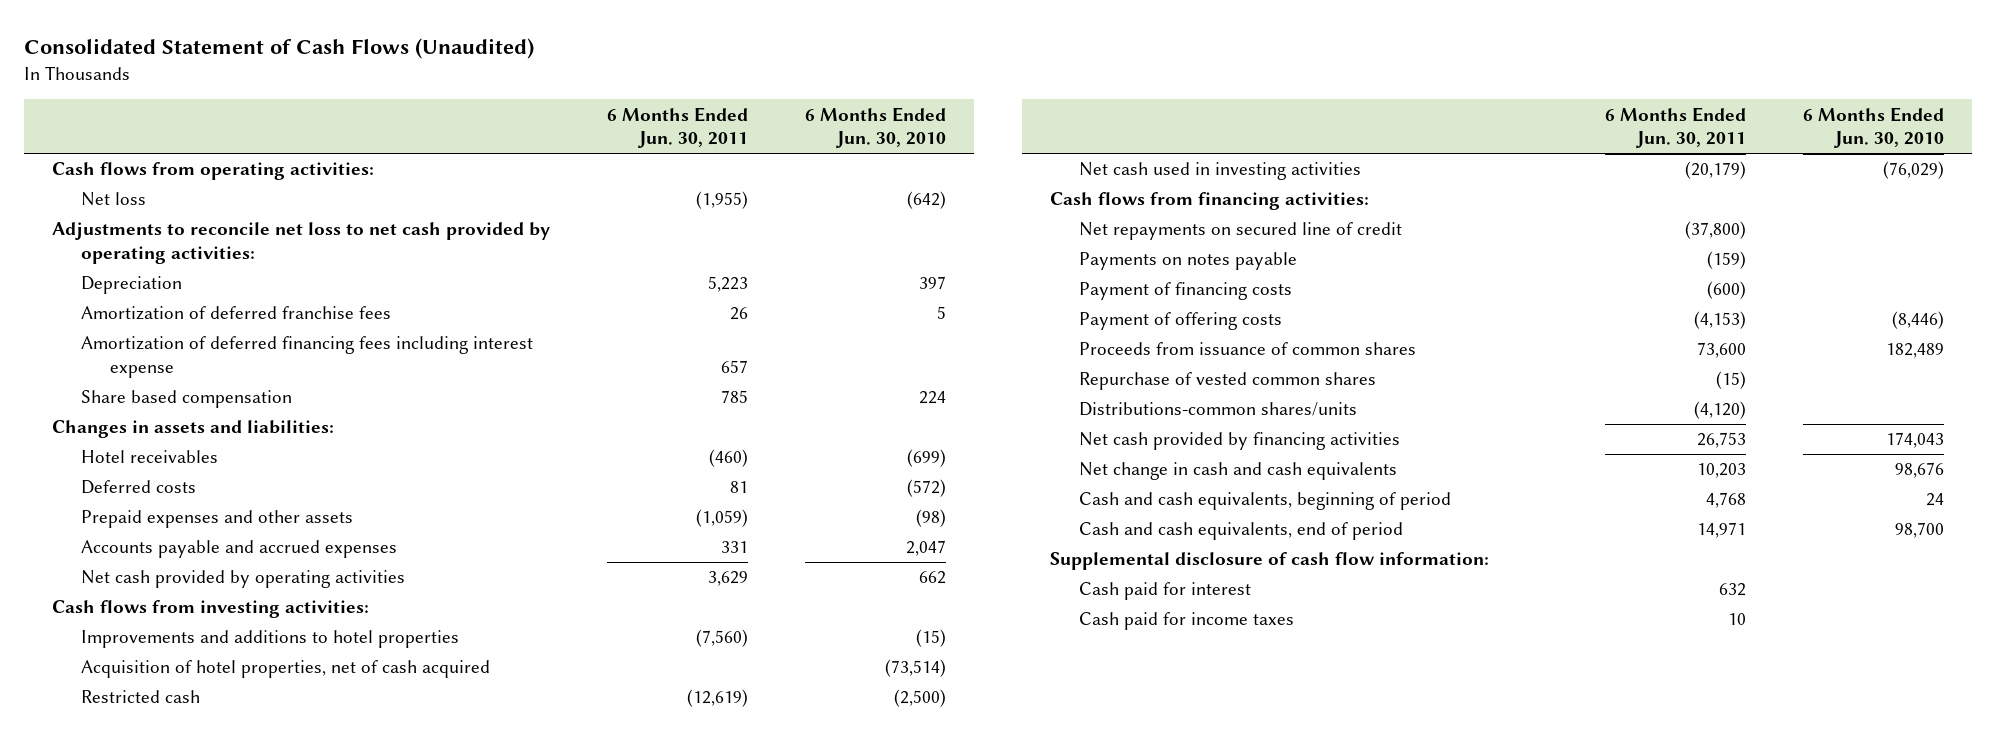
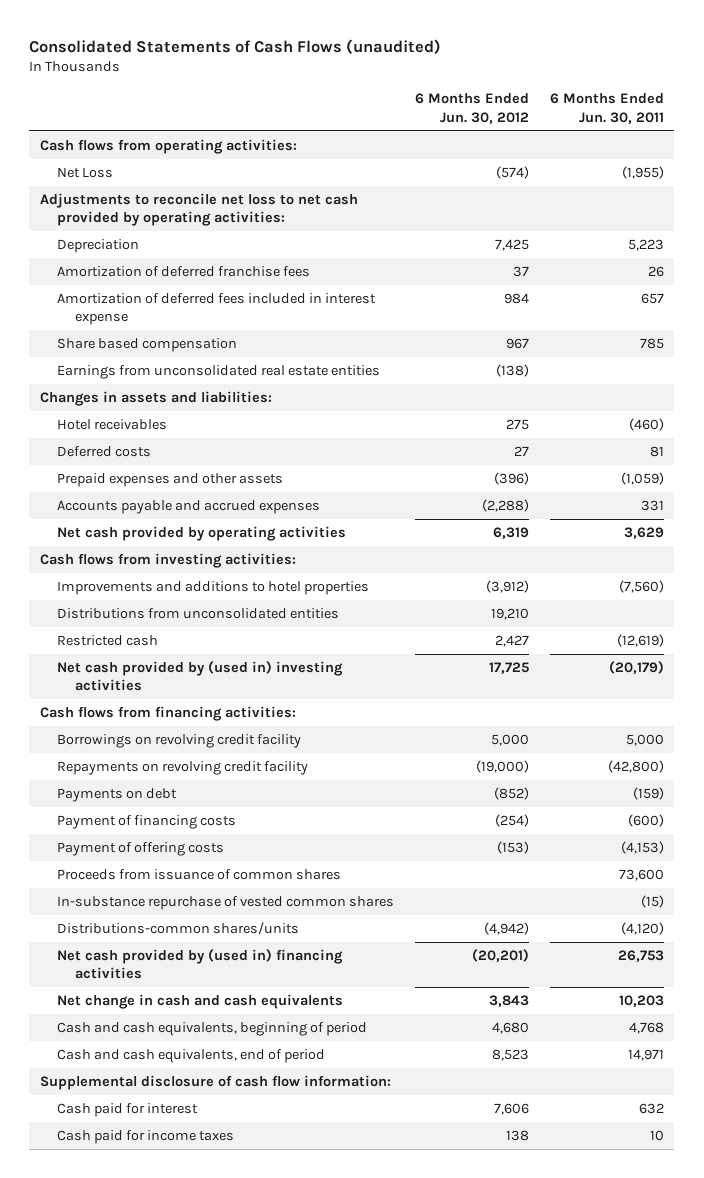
[24,37,535,59] Consolidated Statement of Cash Flows (Unaudited) -> [29,38,442,54] Consolidated Statements of Cash Flows (unaudited)
[804,106,946,149] 6 Months Ended Jun. 30, 2010 -> none
none -> [415,93,530,124] 6 Months Ended Jun. 30, 2012
[81,192,147,207] Net loss -> [57,167,114,179] Net Loss
[81,336,534,379] Amortization of deferred financing fees including interest expense -> [57,293,377,326] Amortization of deferred fees included in interest expense
none -> [57,365,381,380] Earnings from unconsolidated real estate entities
[81,660,491,679] Acquisition of hotel properties, net of cash acquired -> none
none -> [57,608,340,620] Distributions from unconsolidated entities
[1079,162,1362,181] Net cash used in investing activities -> [57,661,344,692] Net cash provided by (used in) investing activities
[1079,222,1403,241] Net repayments on secured line of credit -> none
none -> [57,734,302,749] Borrowings on revolving credit facility
none -> [57,761,309,776] Repayments on revolving credit facility
[1079,252,1298,271] Payments on notes payable -> [57,788,178,803] Payments on debt
[1079,372,1377,391] Repurchase of vested common shares -> [57,896,395,911] In-substance repurchase of vested common shares
[1079,432,1401,451] Net cash provided by financing activities -> [57,949,344,980] Net cash provided by (used in) financing activities

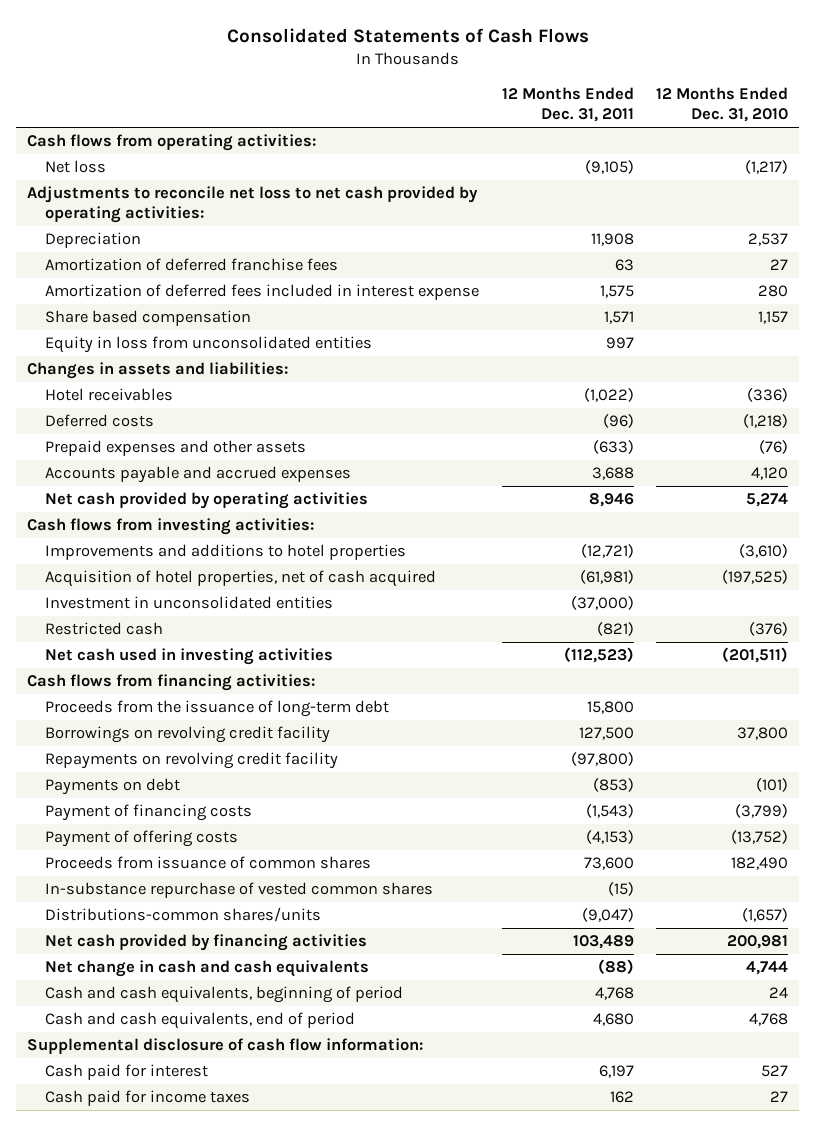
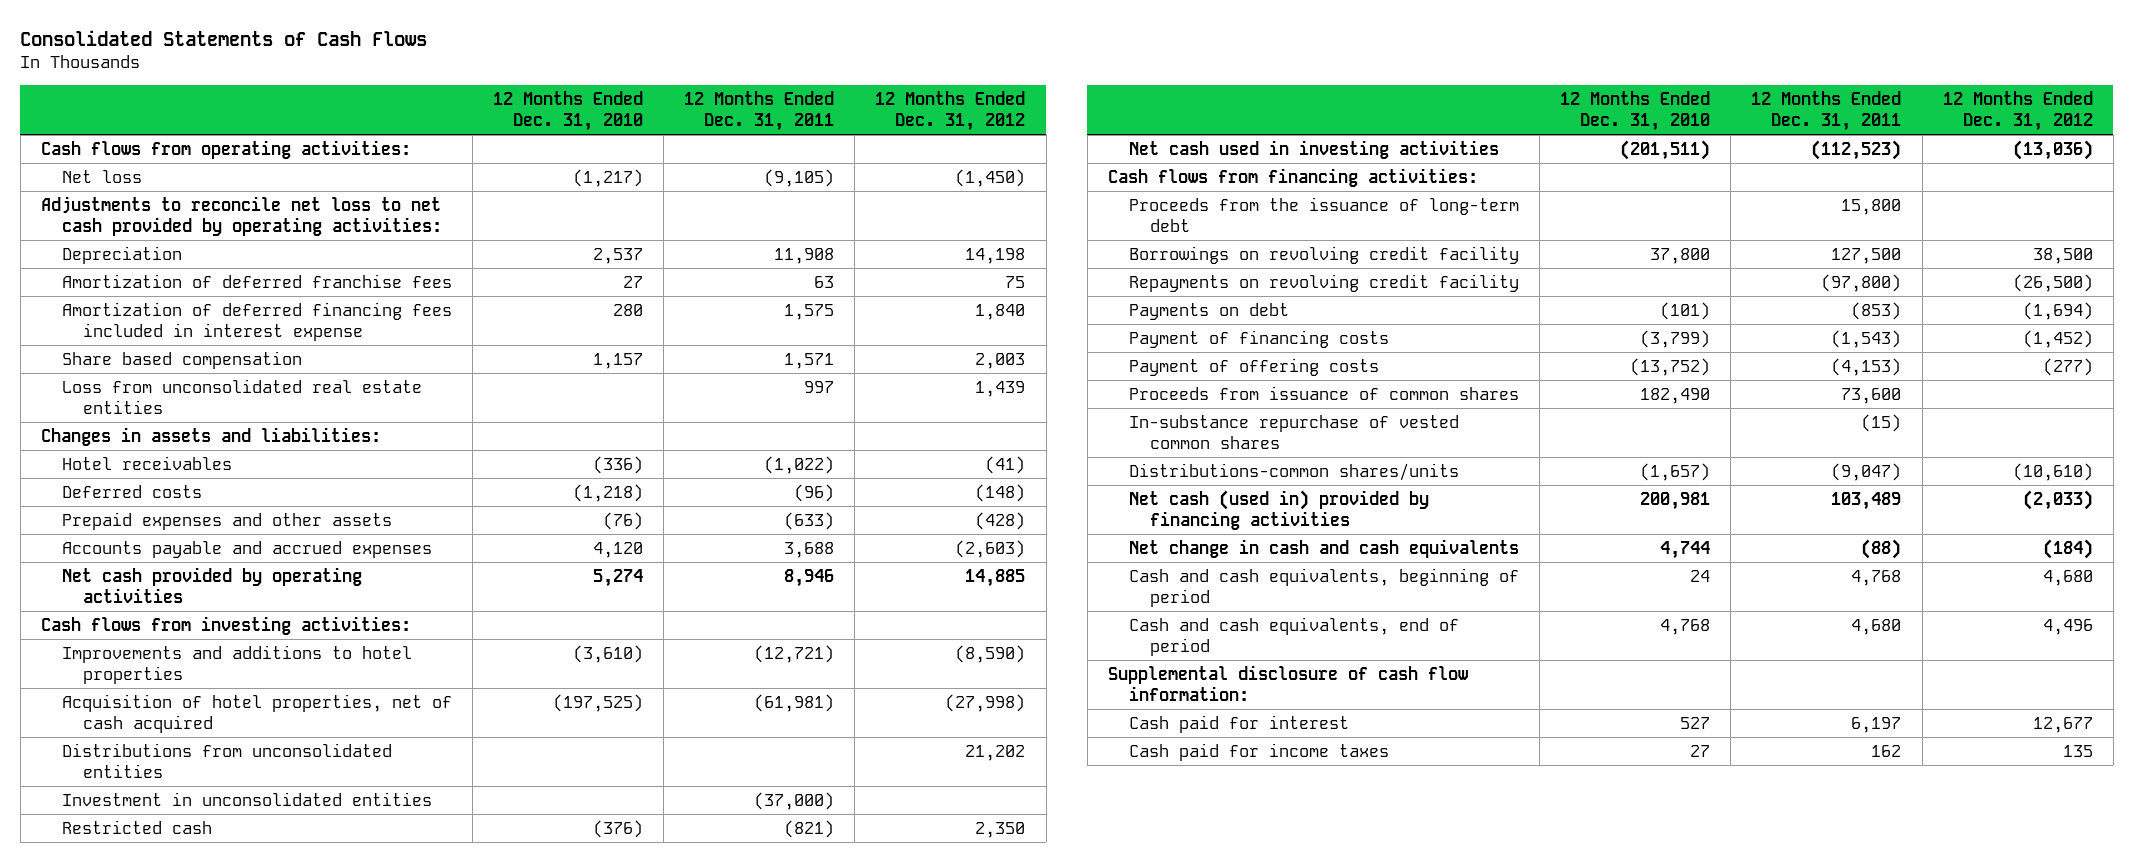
none -> [875,90,1026,132] 12 Months Ended Dec. 31, 2012
[44,284,479,301] Amortization of deferred fees included in interest expense -> [61,301,452,342] Amortization of deferred financing fees included in interest expense
[44,336,372,354] Equity in loss from unconsolidated entities -> [61,378,422,415] Loss from unconsolidated real estate entities
none -> [61,742,392,779] Distributions from unconsolidated entities
[44,934,367,952] Net cash provided by financing activities -> [1128,489,1429,531] Net cash (used in) provided by financing activities

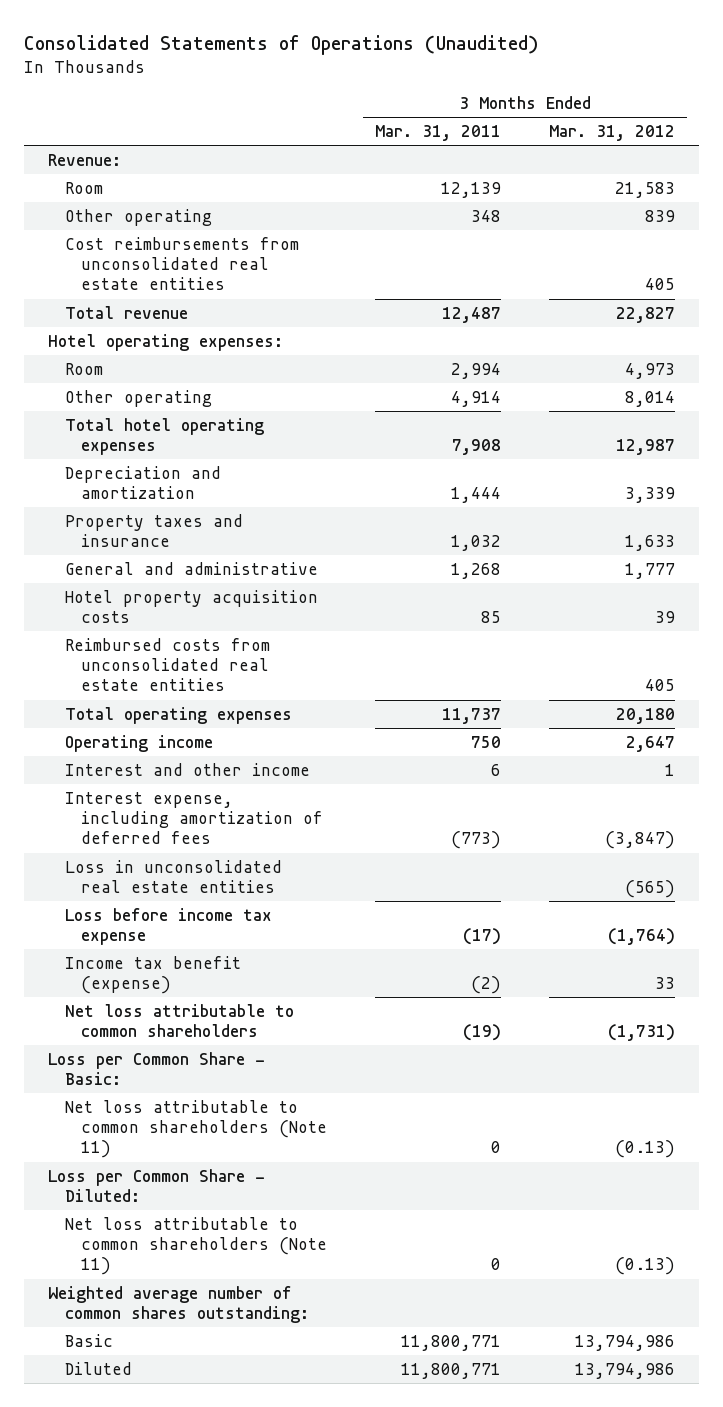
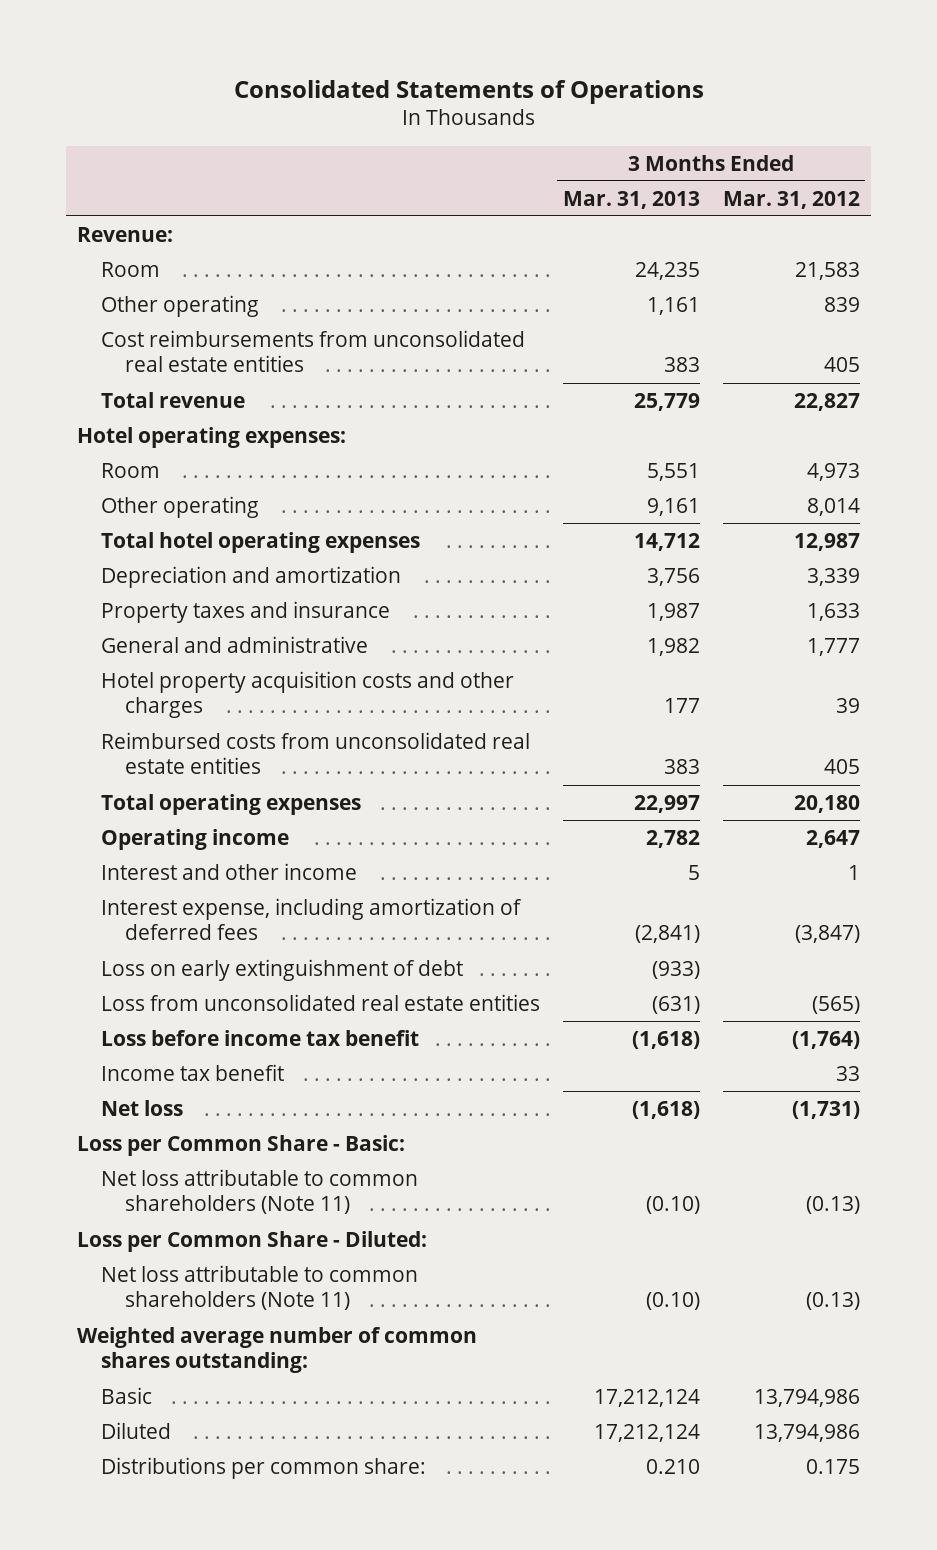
[24,35,540,56] Consolidated Statements of Operations (Unaudited) -> [233,79,704,104] Consolidated Statements of Operations
[375,125,502,142] Mar. 31, 2011 -> none
none -> [562,190,700,209] Mar. 31, 2013
[64,589,318,624] Hotel property acquisition costs -> [101,670,515,719] Hotel property acquisition costs and other charges
none -> [101,958,464,981] Loss on early extinguishment of debt
[64,859,282,894] Loss in unconsolidated real estate entities -> [101,993,541,1011] Loss from unconsolidated real estate entities
[64,907,272,946] Loss before income tax expense -> [101,1029,420,1046] Loss before income tax benefit
[64,955,241,995] Income tax benefit (expense) -> [101,1063,285,1081] Income tax benefit
[64,1003,294,1038] Net loss attributable to common shareholders -> [101,1099,184,1116] Net loss
none -> [101,1456,427,1479] Distributions per common share:

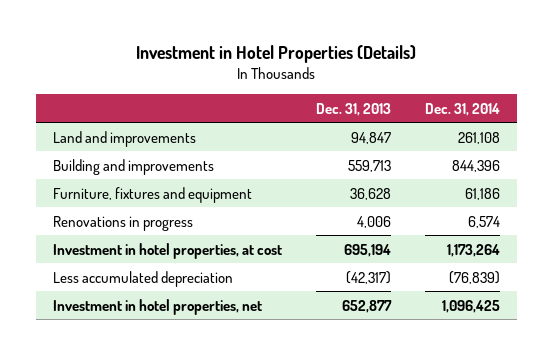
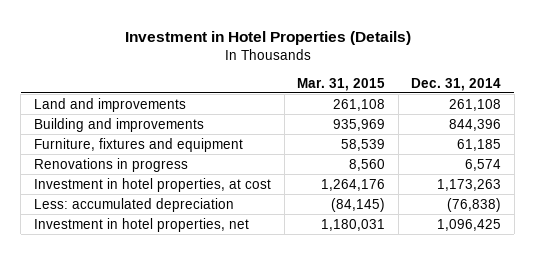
[315,102,391,116] Dec. 31, 2013 -> none
none -> [297,77,386,91] Mar. 31, 2015
[464,187,500,200] 61,186 -> [457,138,502,151] 61,185
[446,243,500,257] 1,173,264 -> [437,178,502,191] 1,173,263
[52,270,233,287] Less accumulated depreciation -> [33,197,234,212] Less: accumulated depreciation
[448,270,500,284] (76,839) -> [447,197,502,212] (76,838)

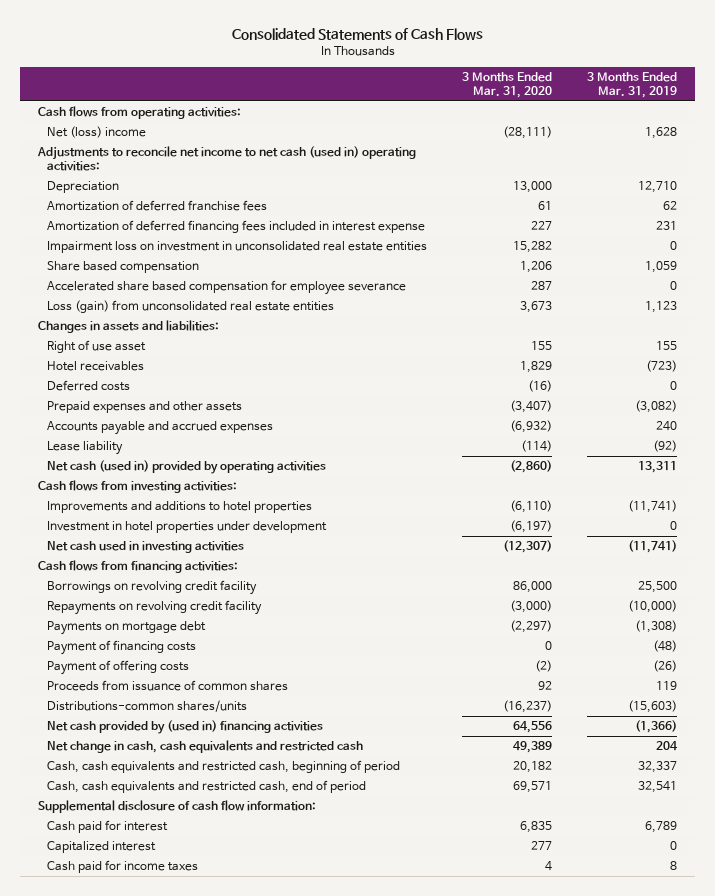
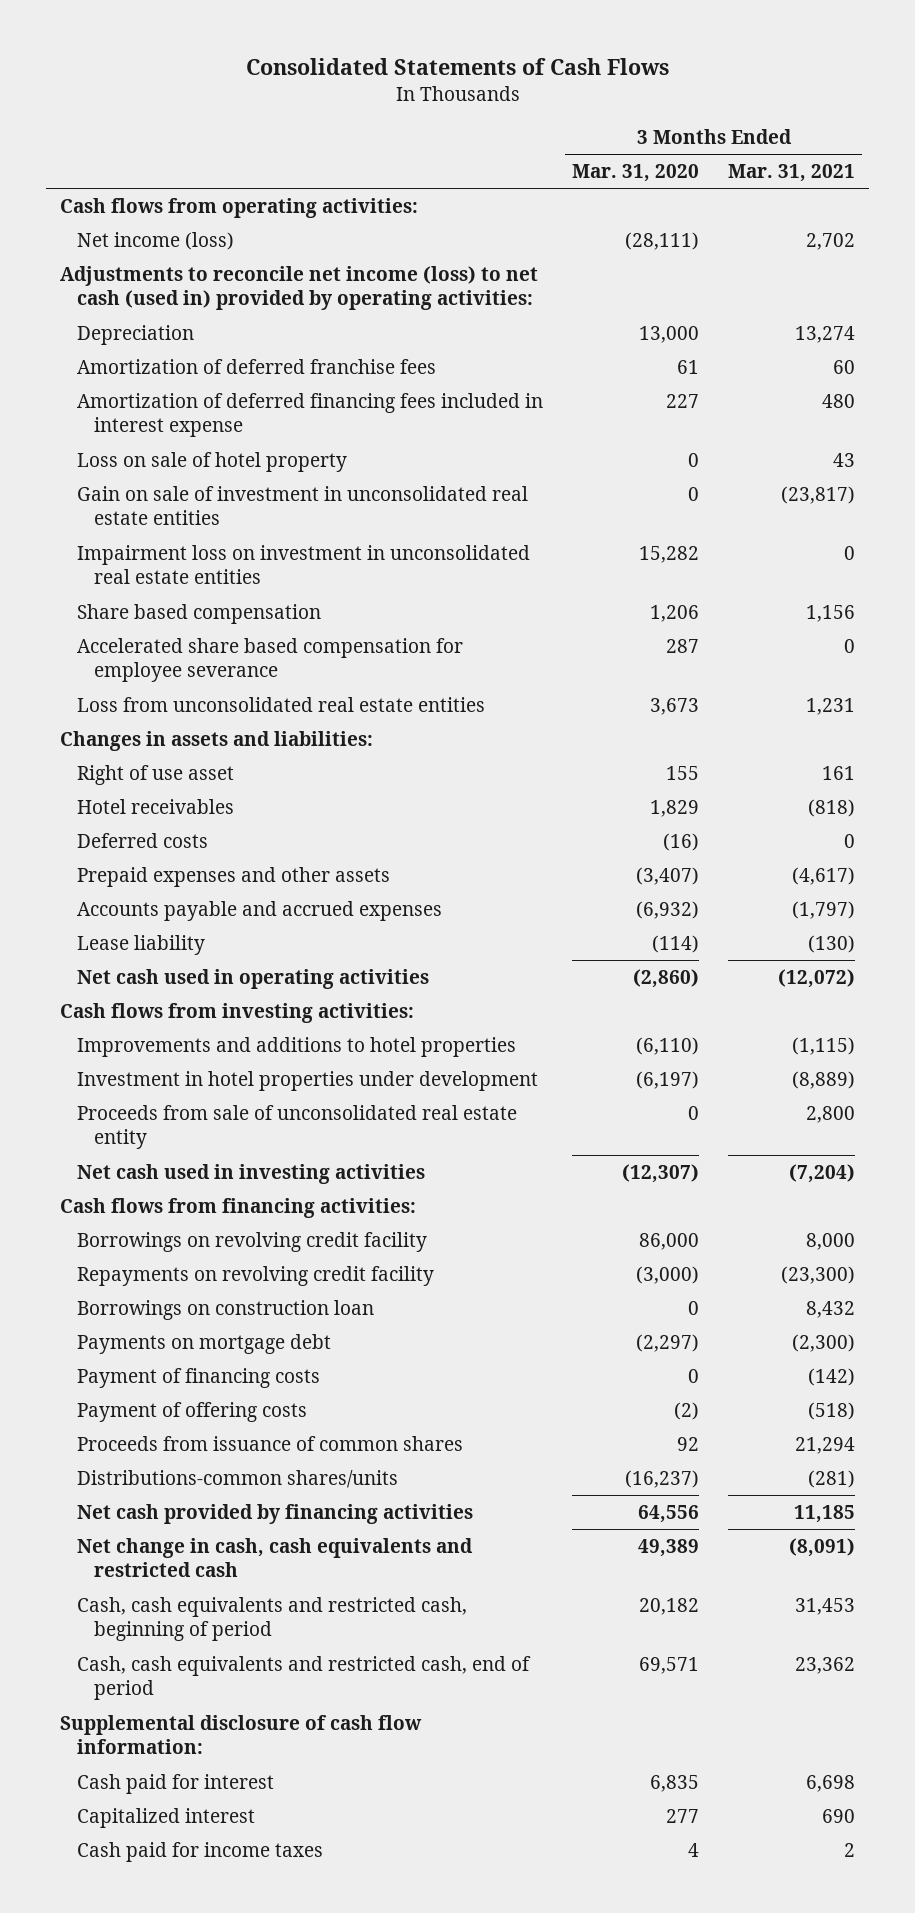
[587,72,678,99] 3 Months Ended Mar. 31, 2019 -> none
none -> [728,164,856,183] Mar. 31, 2021
[46,126,146,139] Net (loss) income -> [77,231,235,250] Net income (loss)
[36,146,416,172] Adjustments to reconcile net income to net cash (used in) operating activities: -> [60,265,539,311] Adjustments to reconcile net income (loss) to net cash (used in) provided by operating activities:
none -> [77,451,348,472] Loss on sale of hotel property
none -> [77,485,529,526] Gain on sale of investment in unconsolidated real estate entities
[46,300,334,314] Loss (gain) from unconsolidated real estate entities -> [77,696,486,712] Loss from unconsolidated real estate entities
[46,460,326,475] Net cash (used in) provided by operating activities -> [77,968,430,989] Net cash used in operating activities
none -> [77,1104,518,1150] Proceeds from sale of unconsolidated real estate entity
none -> [77,1299,375,1320] Borrowings on construction loan
[46,720,323,735] Net cash provided by (used in) financing activities -> [77,1503,474,1524] Net cash provided by financing activities

